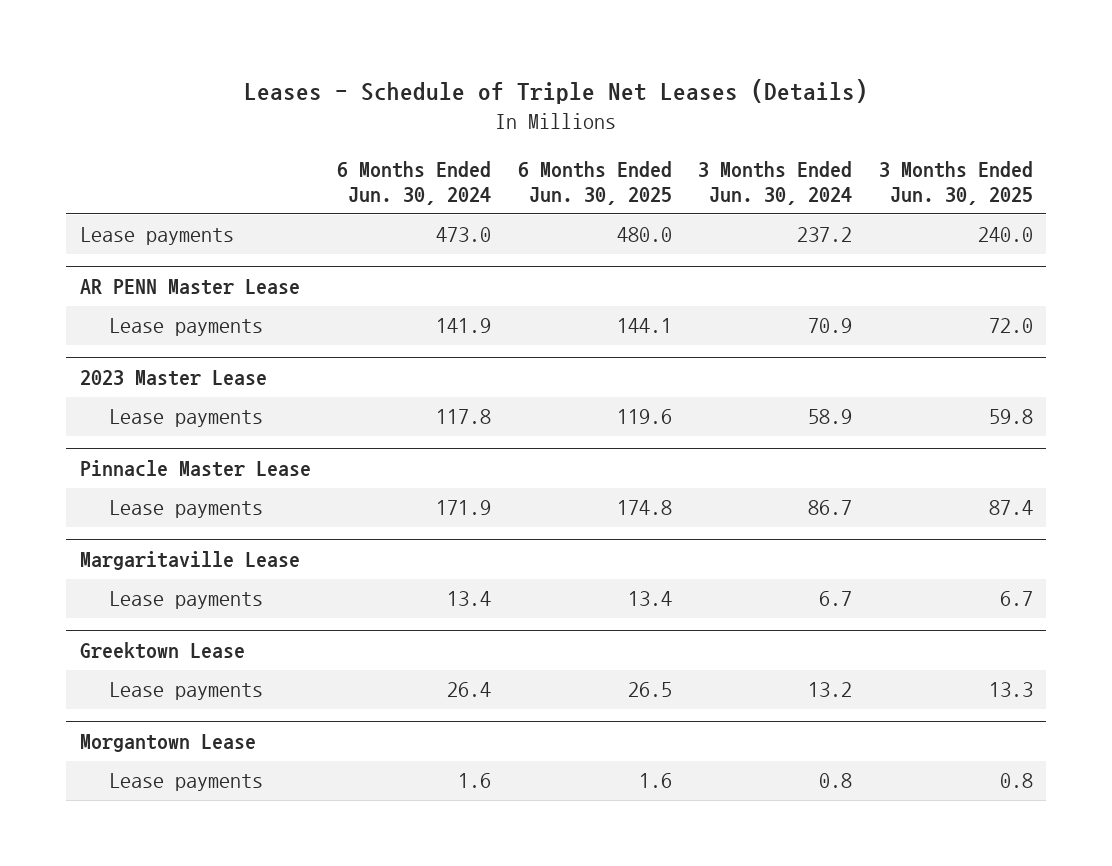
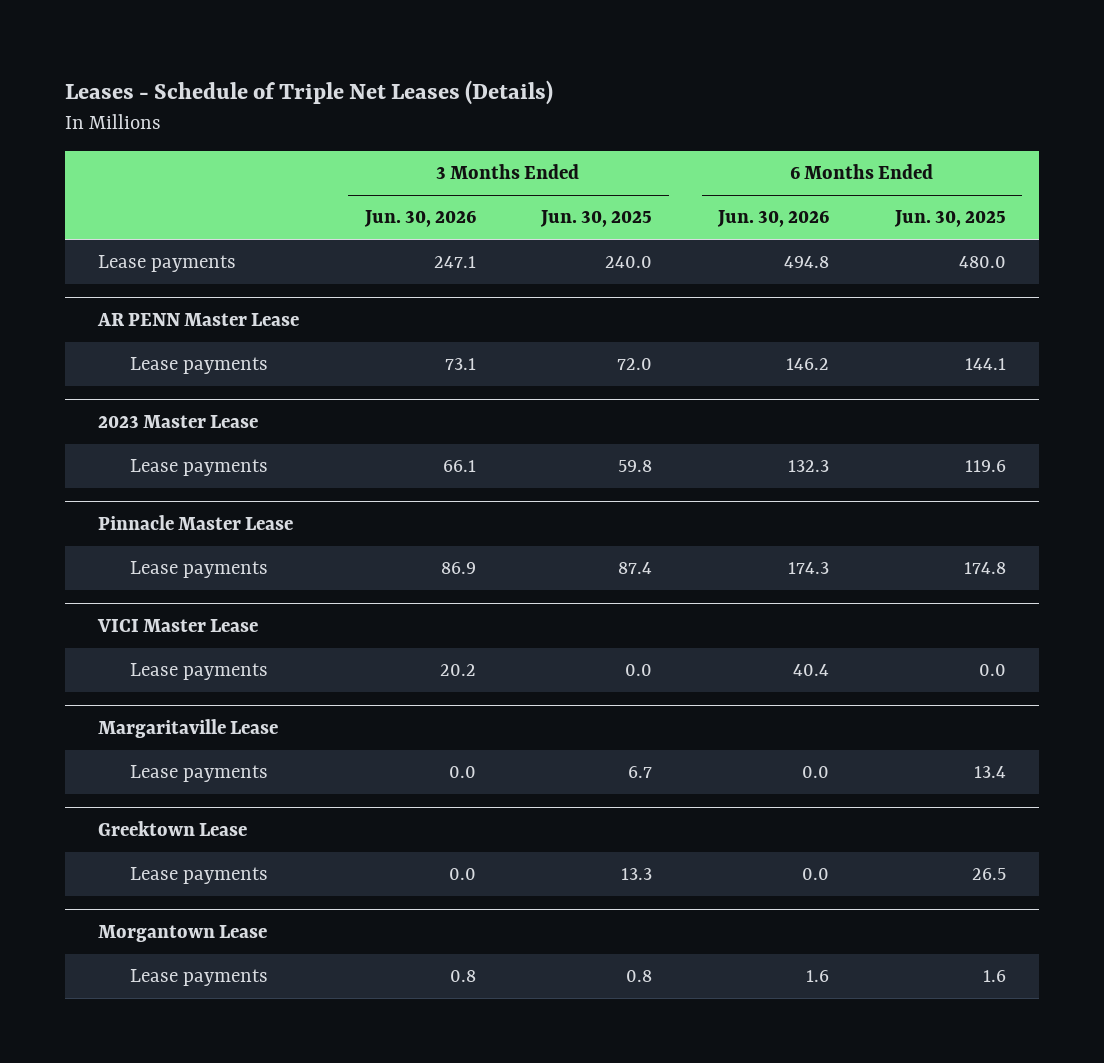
[337,160,492,205] 6 Months Ended Jun. 30, 2024 -> none
[698,160,853,205] 3 Months Ended Jun. 30, 2024 -> none
none -> [363,210,476,228] Jun. 30, 2026
none -> [717,210,830,228] Jun. 30, 2026
none -> [96,618,258,632] VICI Master Lease
none -> [130,663,269,681] Lease payments

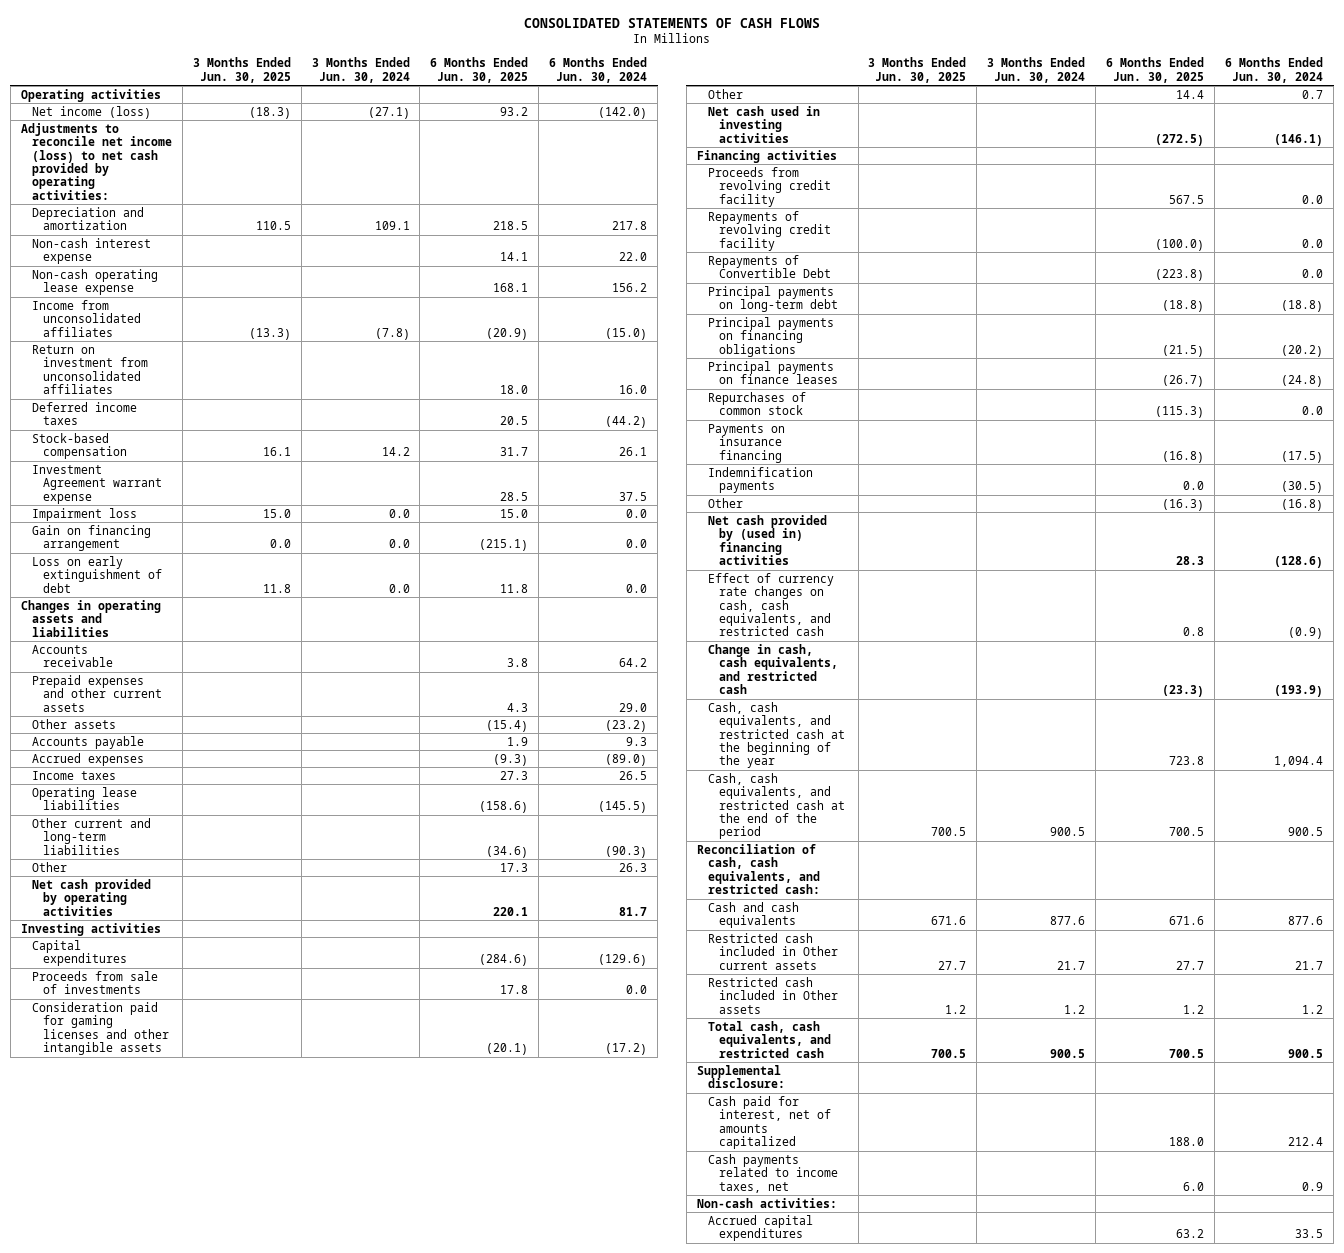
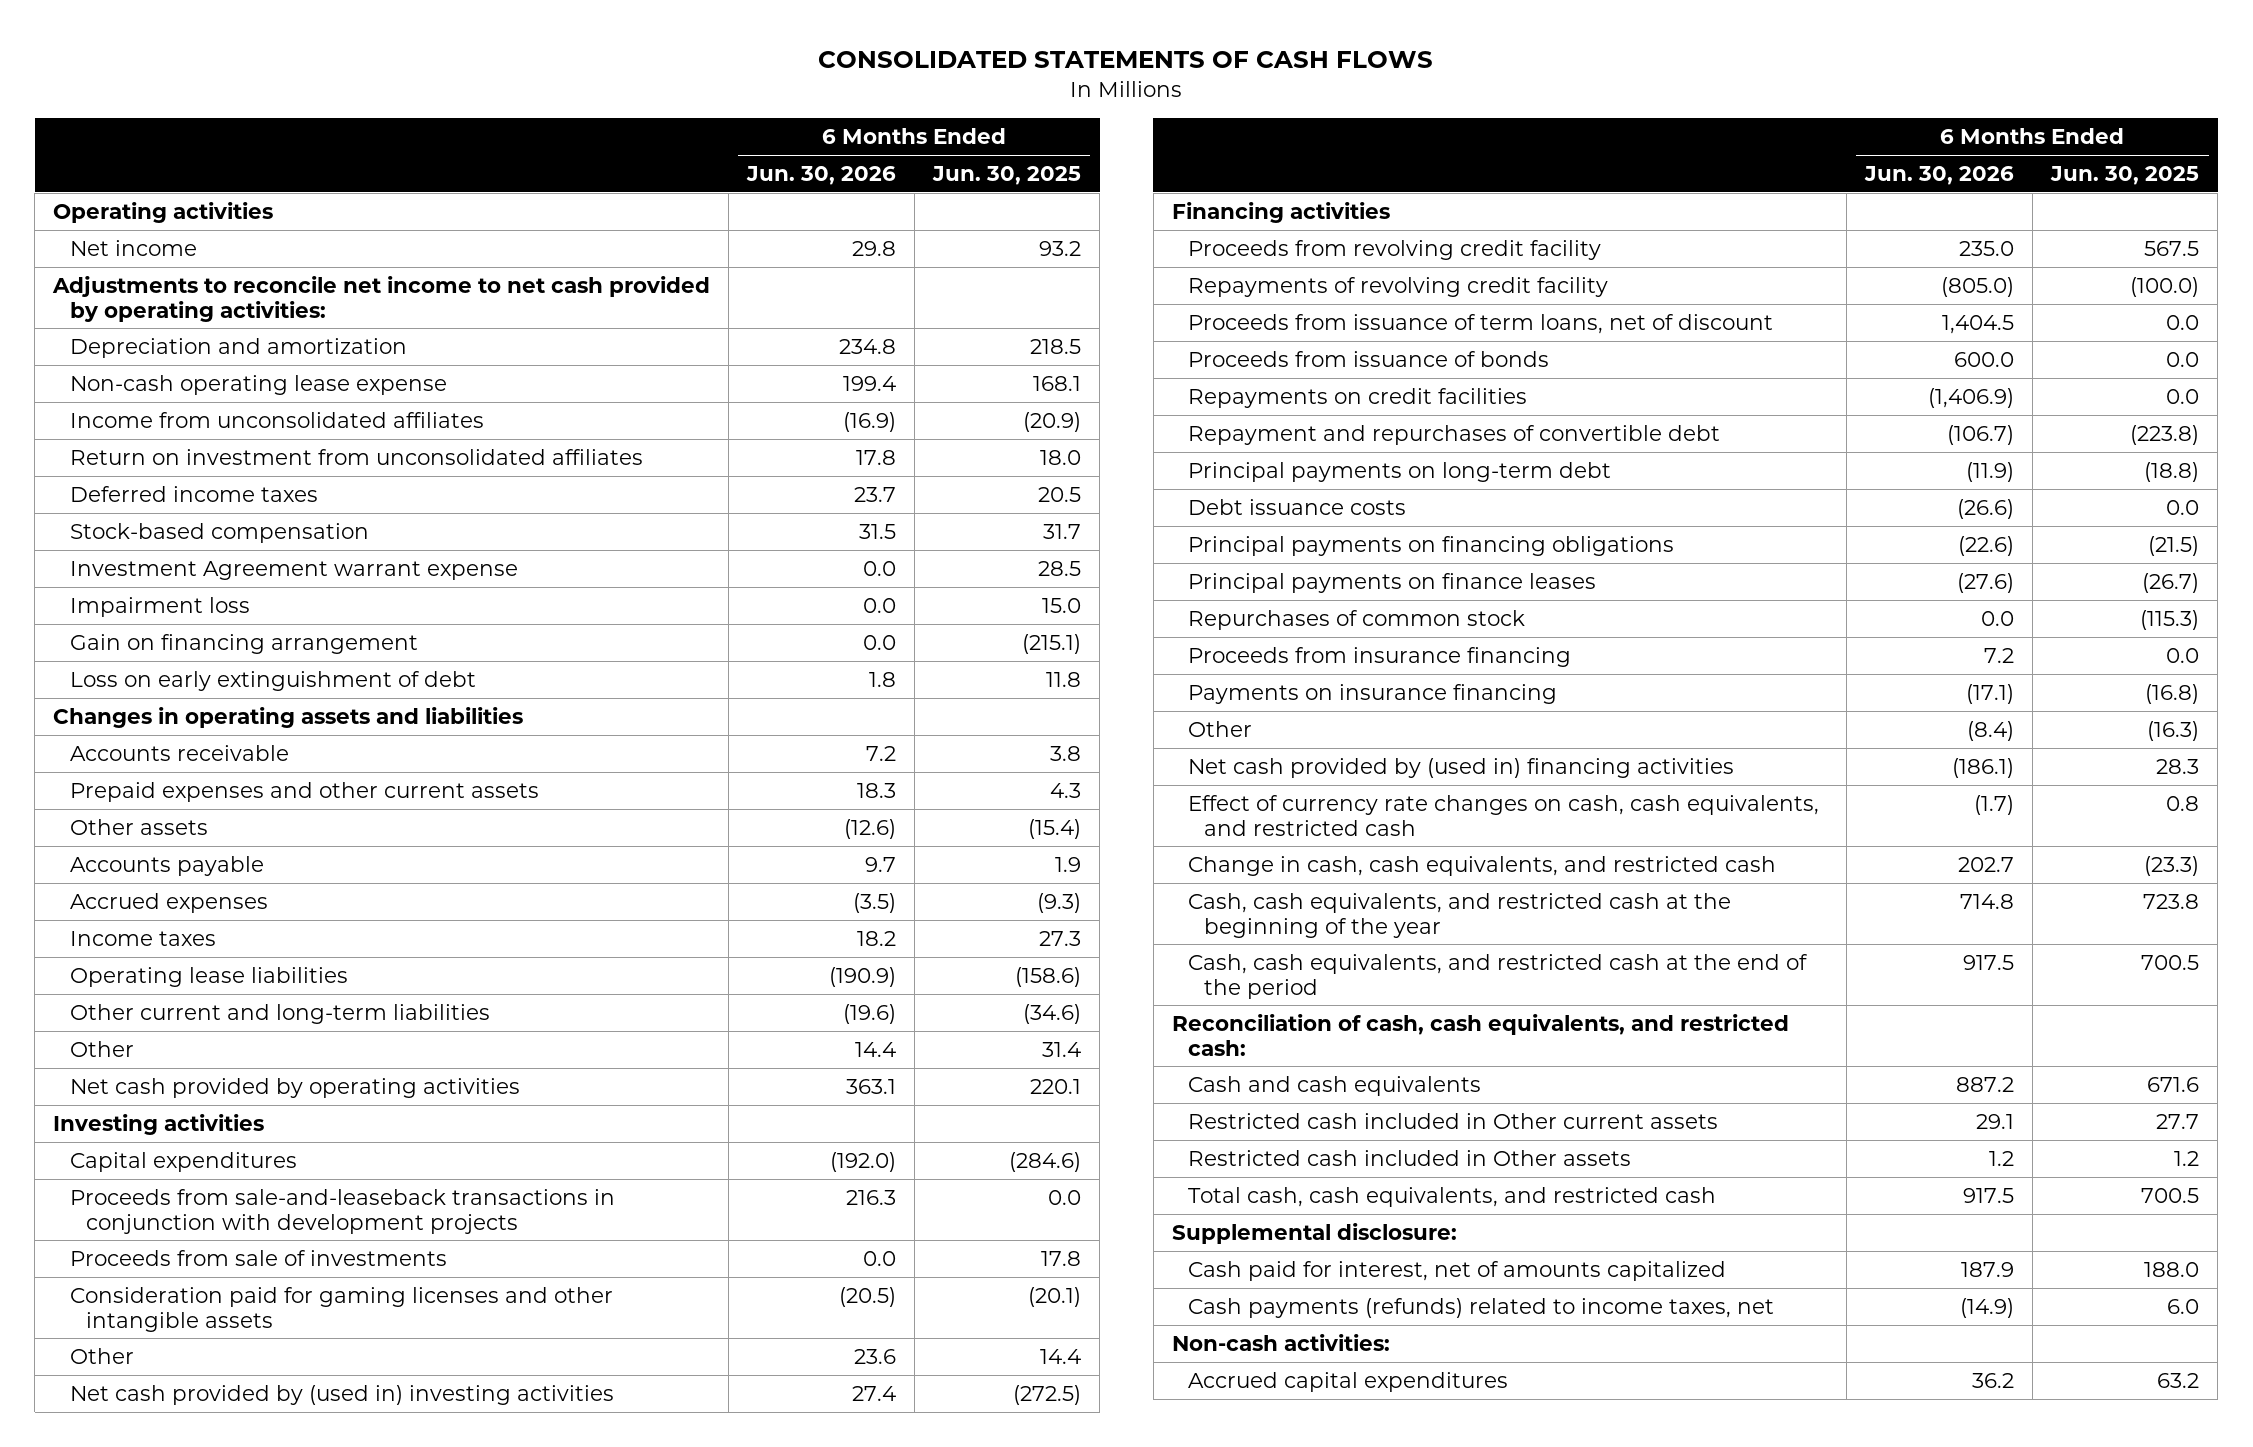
[192,57,291,83] 3 Months Ended Jun. 30, 2025 -> none
[311,57,410,83] 3 Months Ended Jun. 30, 2024 -> none
[549,57,648,83] 6 Months Ended Jun. 30, 2024 -> none
none -> [746,165,897,185] Jun. 30, 2026
[31,105,151,119] Net income (loss) -> [69,239,197,256] Net income
[20,122,172,200] Adjustments to reconcile net income (loss) to net cash provided by operating activities: -> [52,275,711,322] Adjustments to reconcile net income to net cash provided by operating activities:
[31,237,151,265] Non-cash interest expense -> none
[500,862,529,872] 17.3 -> [1042,1041,1082,1057] 31.4
none -> [69,1188,615,1234] Proceeds from sale-and-leaseback transactions in conjunction with development projects
[707,105,820,143] Net cash used in investing activities -> [69,1384,614,1405] Net cash provided by (used in) investing activities
none -> [1187,313,1773,334] Proceeds from issuance of term loans, net of discount
none -> [1187,350,1549,367] Proceeds from issuance of bonds
none -> [1187,387,1527,408] Repayments on credit facilities
[707,254,831,279] Repayments of Convertible Debt -> [1187,424,1720,445] Repayment and repurchases of convertible debt
none -> [1187,498,1406,515] Debt issuance costs
none -> [1187,646,1571,667] Proceeds from insurance financing
[707,466,813,494] Indemnification payments -> none
[707,1153,838,1193] Cash payments related to income taxes, net -> [1187,1297,1774,1318] Cash payments (refunds) related to income taxes, net

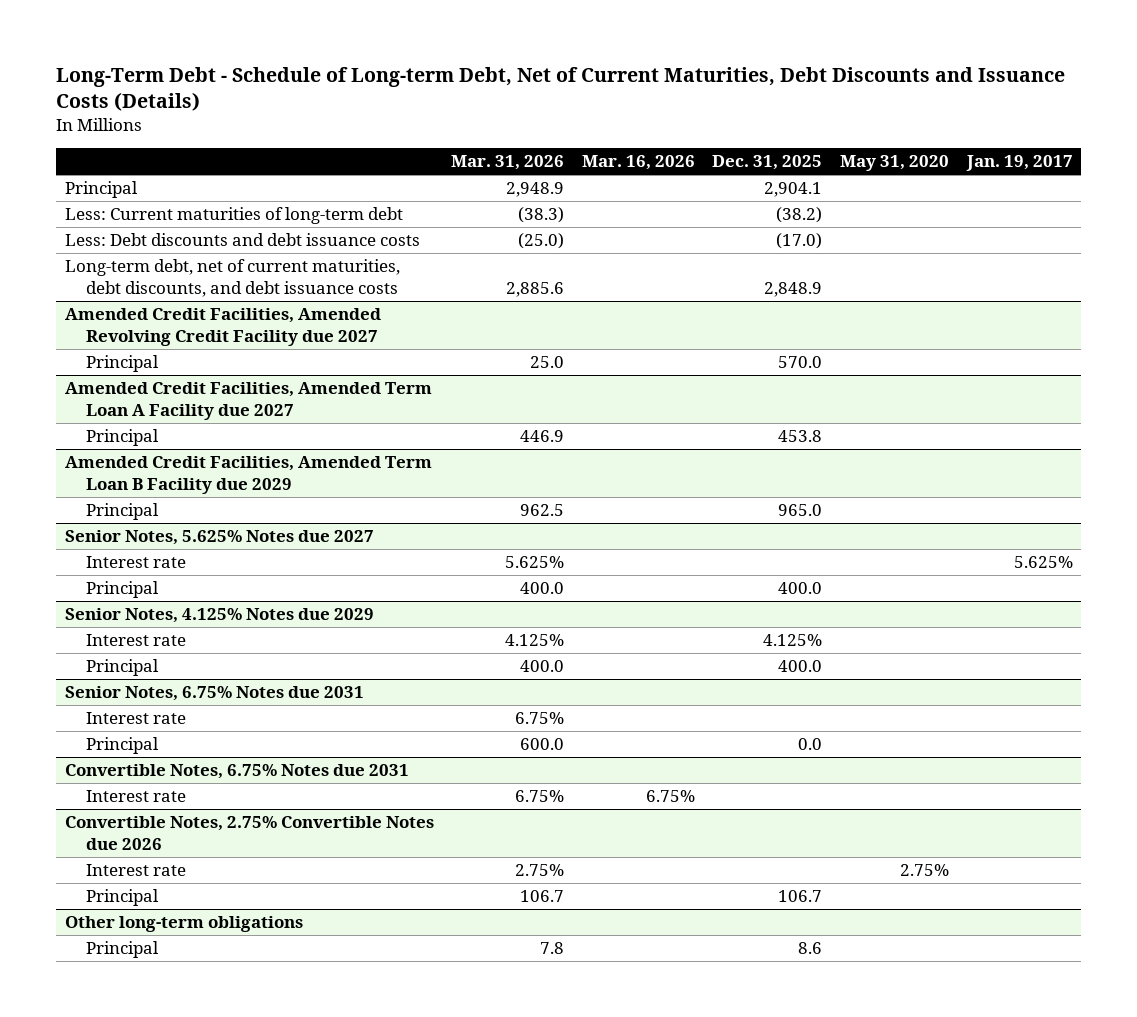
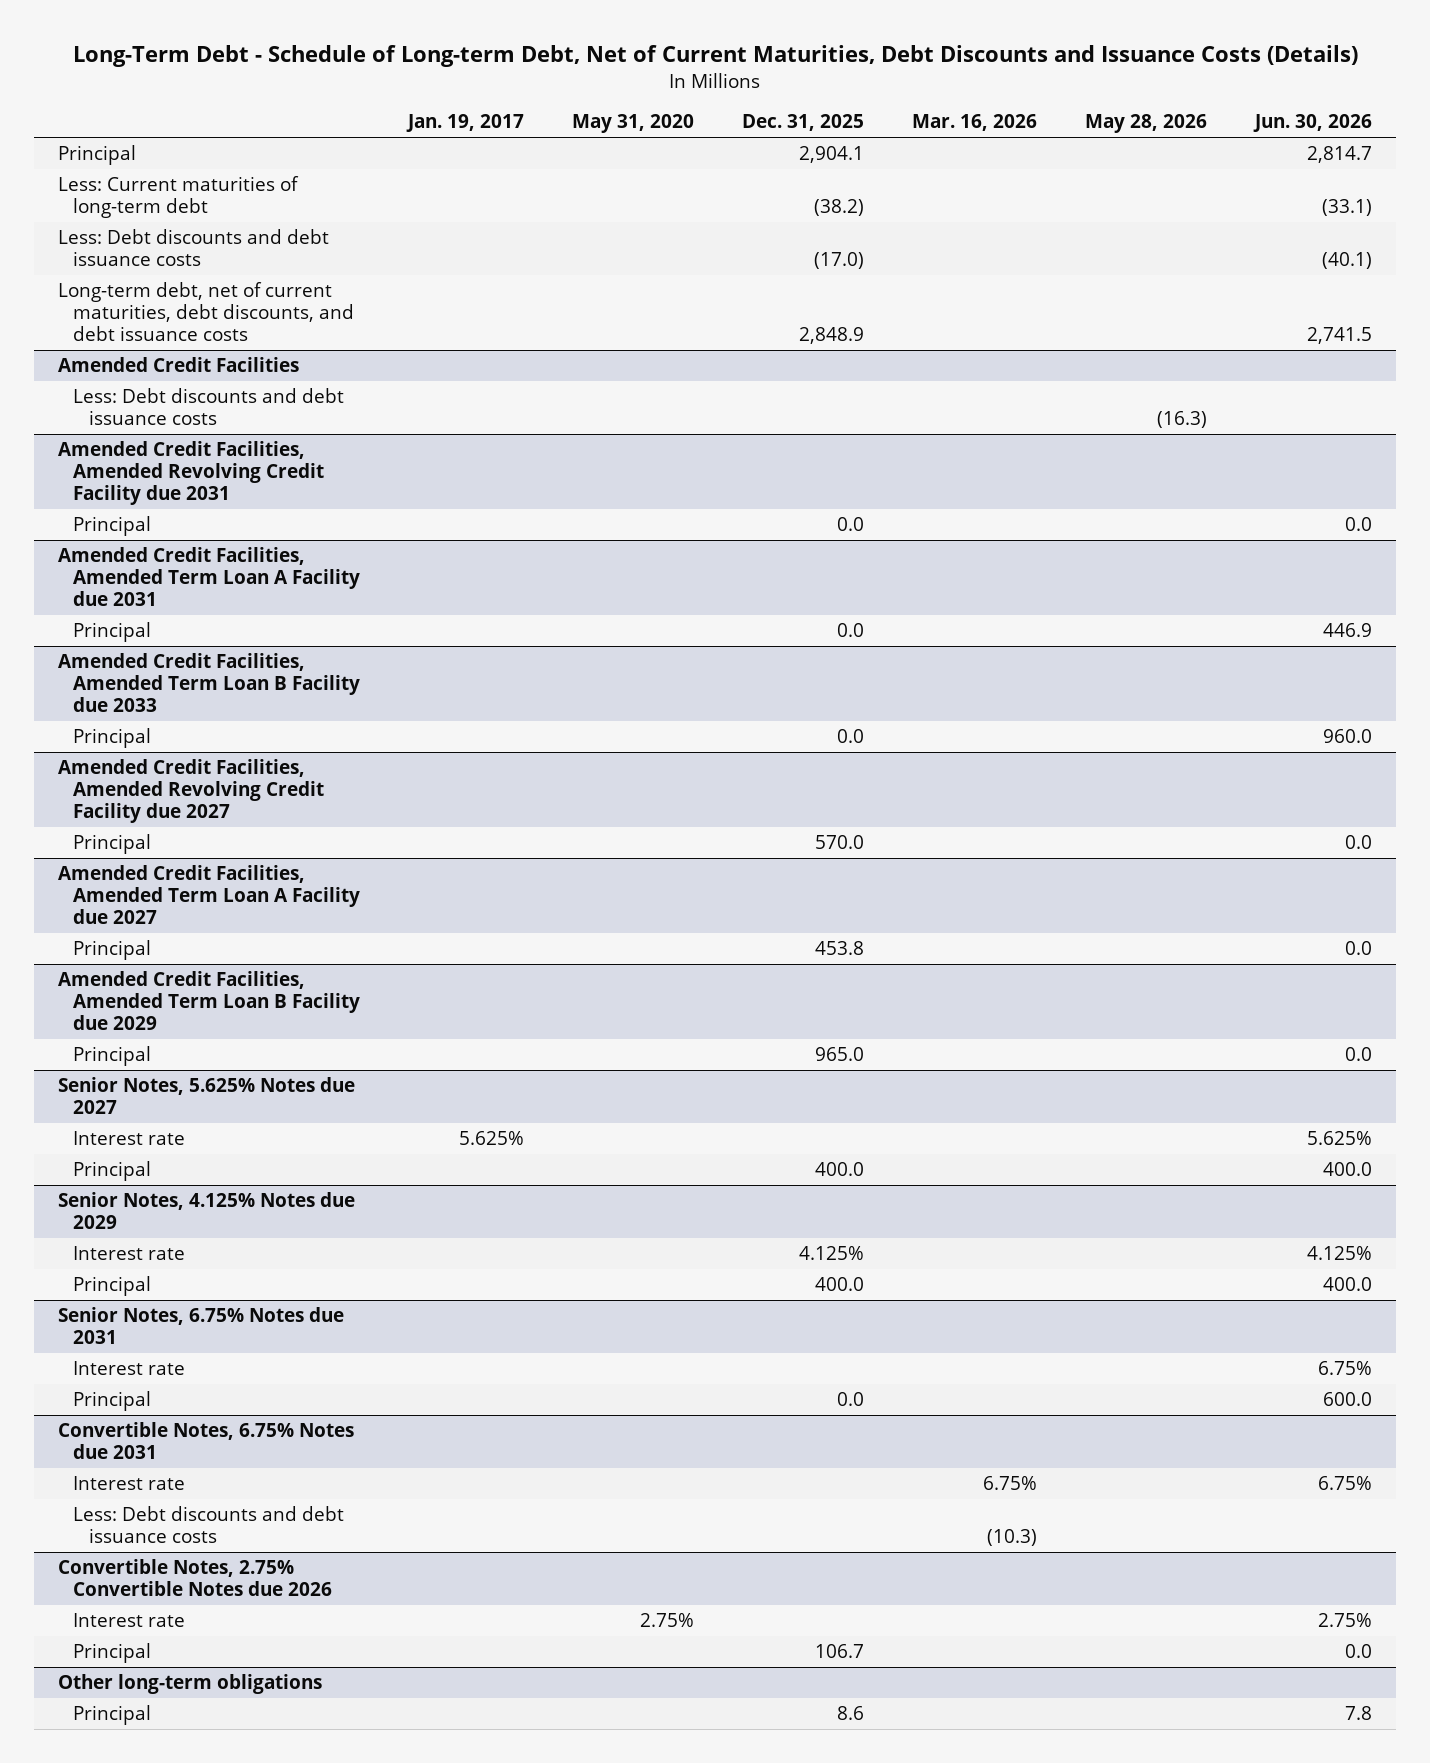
[451,155,565,171] Mar. 31, 2026 -> none
none -> [1085,114,1208,134] May 28, 2026
none -> [1253,114,1373,133] Jun. 30, 2026
none -> [57,357,299,373] Amended Credit Facilities
none -> [73,388,345,425] Less: Debt discounts and debt issuance costs
none -> [57,441,325,505] Amended Credit Facilities, Amended Revolving Credit Facility due 2031
none -> [73,516,152,537] Principal
none -> [57,547,361,606] Amended Credit Facilities, Amended Term Loan A Facility due 2031
none -> [73,622,152,643] Principal
none -> [57,653,361,712] Amended Credit Facilities, Amended Term Loan B Facility due 2033
none -> [73,728,152,749] Principal
none -> [73,1506,345,1543] Less: Debt discounts and debt issuance costs

